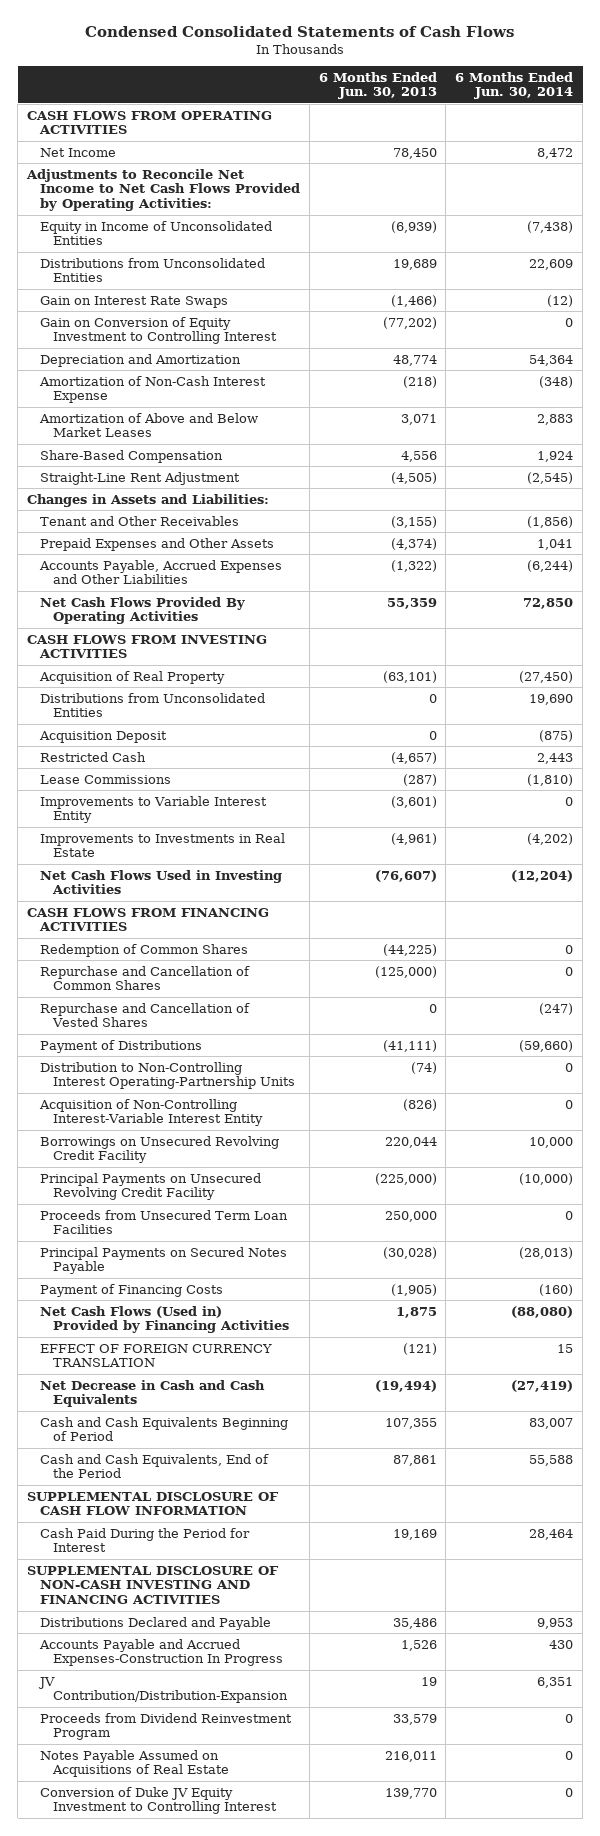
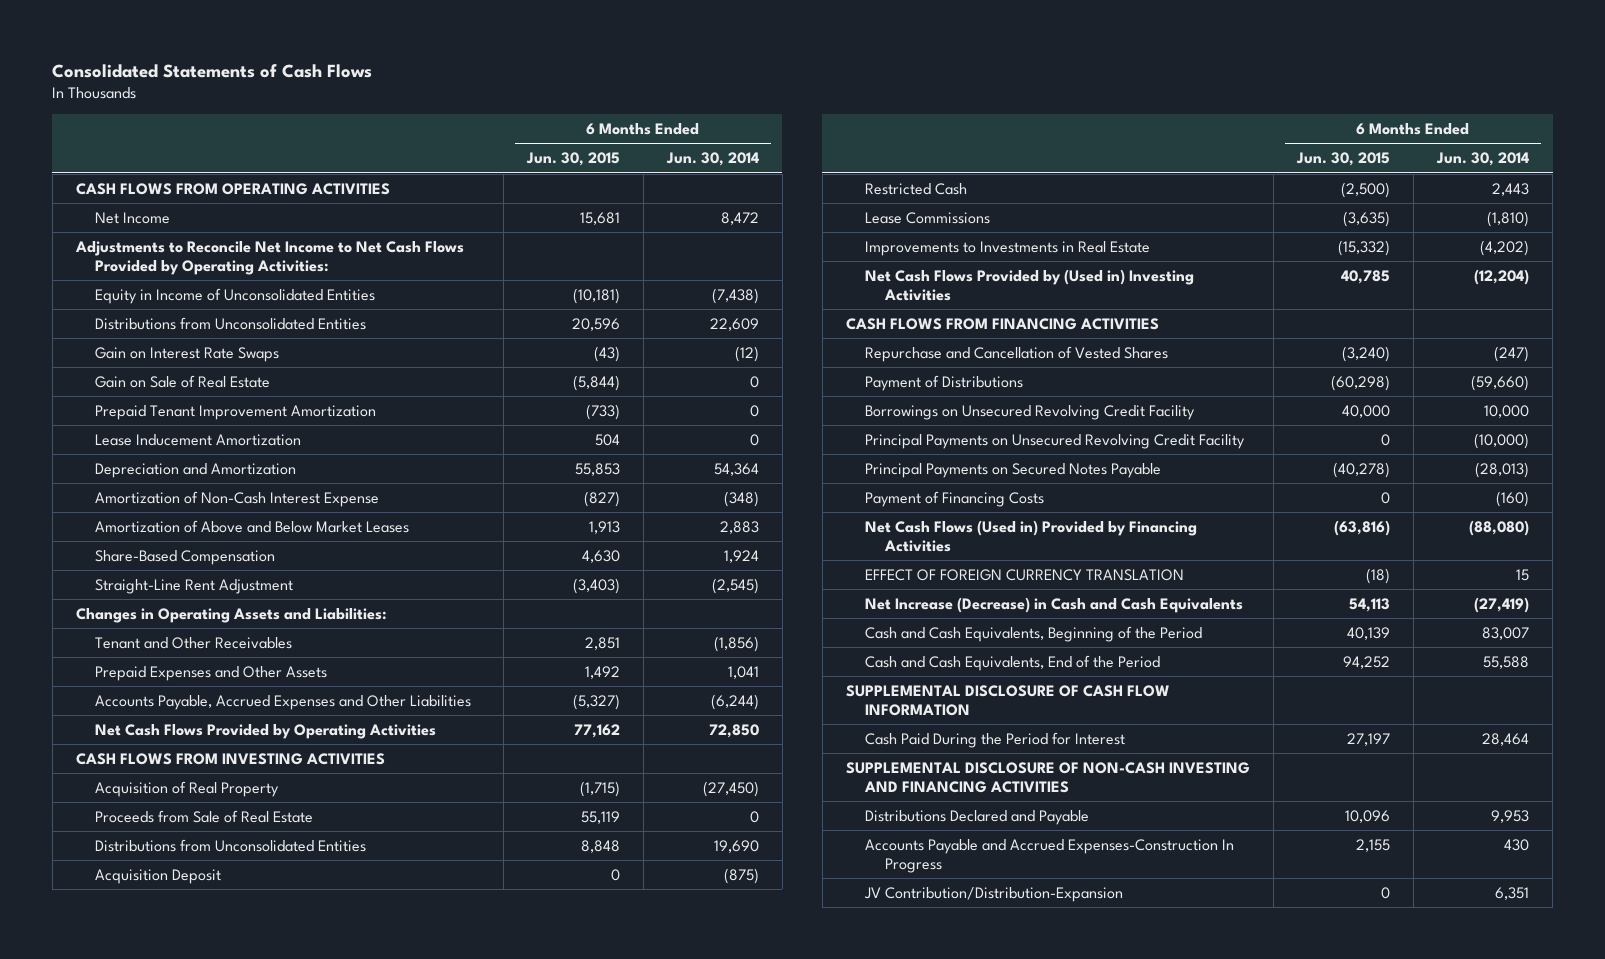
[85,25,515,37] Condensed Consolidated Statements of Cash Flows -> [52,63,373,78] Consolidated Statements of Cash Flows
[318,71,437,100] 6 Months Ended Jun. 30, 2013 -> none
none -> [525,152,620,167] Jun. 30, 2015
[39,316,277,345] Gain on Conversion of Equity Investment to Controlling Interest -> none
none -> [95,374,271,388] Gain on Sale of Real Estate
none -> [95,404,377,420] Prepaid Tenant Improvement Amortization
none -> [95,433,302,446] Lease Inducement Amortization
[26,493,269,507] Changes in Assets and Liabilities: -> [75,607,387,623] Changes in Operating Assets and Liabilities:
[39,596,245,625] Net Cash Flows Provided By Operating Activities -> [95,723,437,739] Net Cash Flows Provided by Operating Activities
none -> [95,809,314,823] Proceeds from Sale of Real Estate
[39,795,267,824] Improvements to Variable Interest Entity -> none
[39,869,282,895] Net Cash Flows Used in Investing Activities -> [865,268,1195,301] Net Cash Flows Provided by (Used in) Investing Activities
[39,943,248,957] Redemption of Common Shares -> none
[39,965,250,991] Repurchase and Cancellation of Common Shares -> none
[39,1061,295,1090] Distribution to Non-Controlling Interest Operating-Partnership Units -> none
[38,1098,263,1127] Acquisition of Non-Controlling Interest-Variable Interest Entity -> none
[39,1209,288,1235] Proceeds from Unsecured Term Loan Facilities -> none
[39,1379,265,1408] Net Decrease in Cash and Cash Equivalents -> [865,596,1244,613] Net Increase (Decrease) in Cash and Cash Equivalents
[39,1416,288,1442] Cash and Cash Equivalents Beginning of Period -> [865,625,1203,642] Cash and Cash Equivalents, Beginning of the Period
[39,1712,292,1741] Proceeds from Dividend Reinvestment Program -> none
[39,1749,229,1778] Notes Payable Assumed on Acquisitions of Real Estate -> none
[39,1786,277,1815] Conversion of Duke JV Equity Investment to Controlling Interest -> none

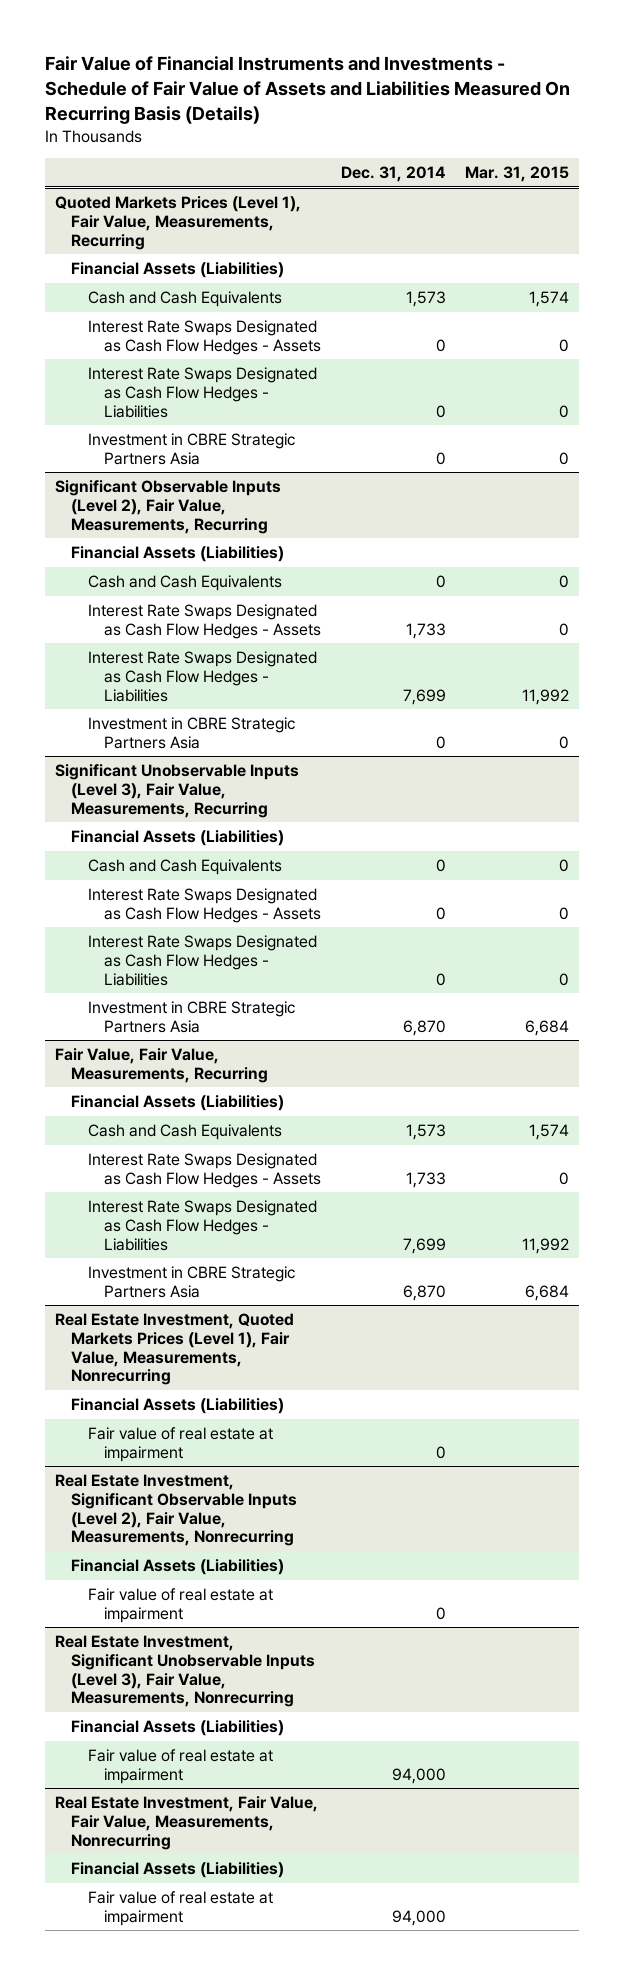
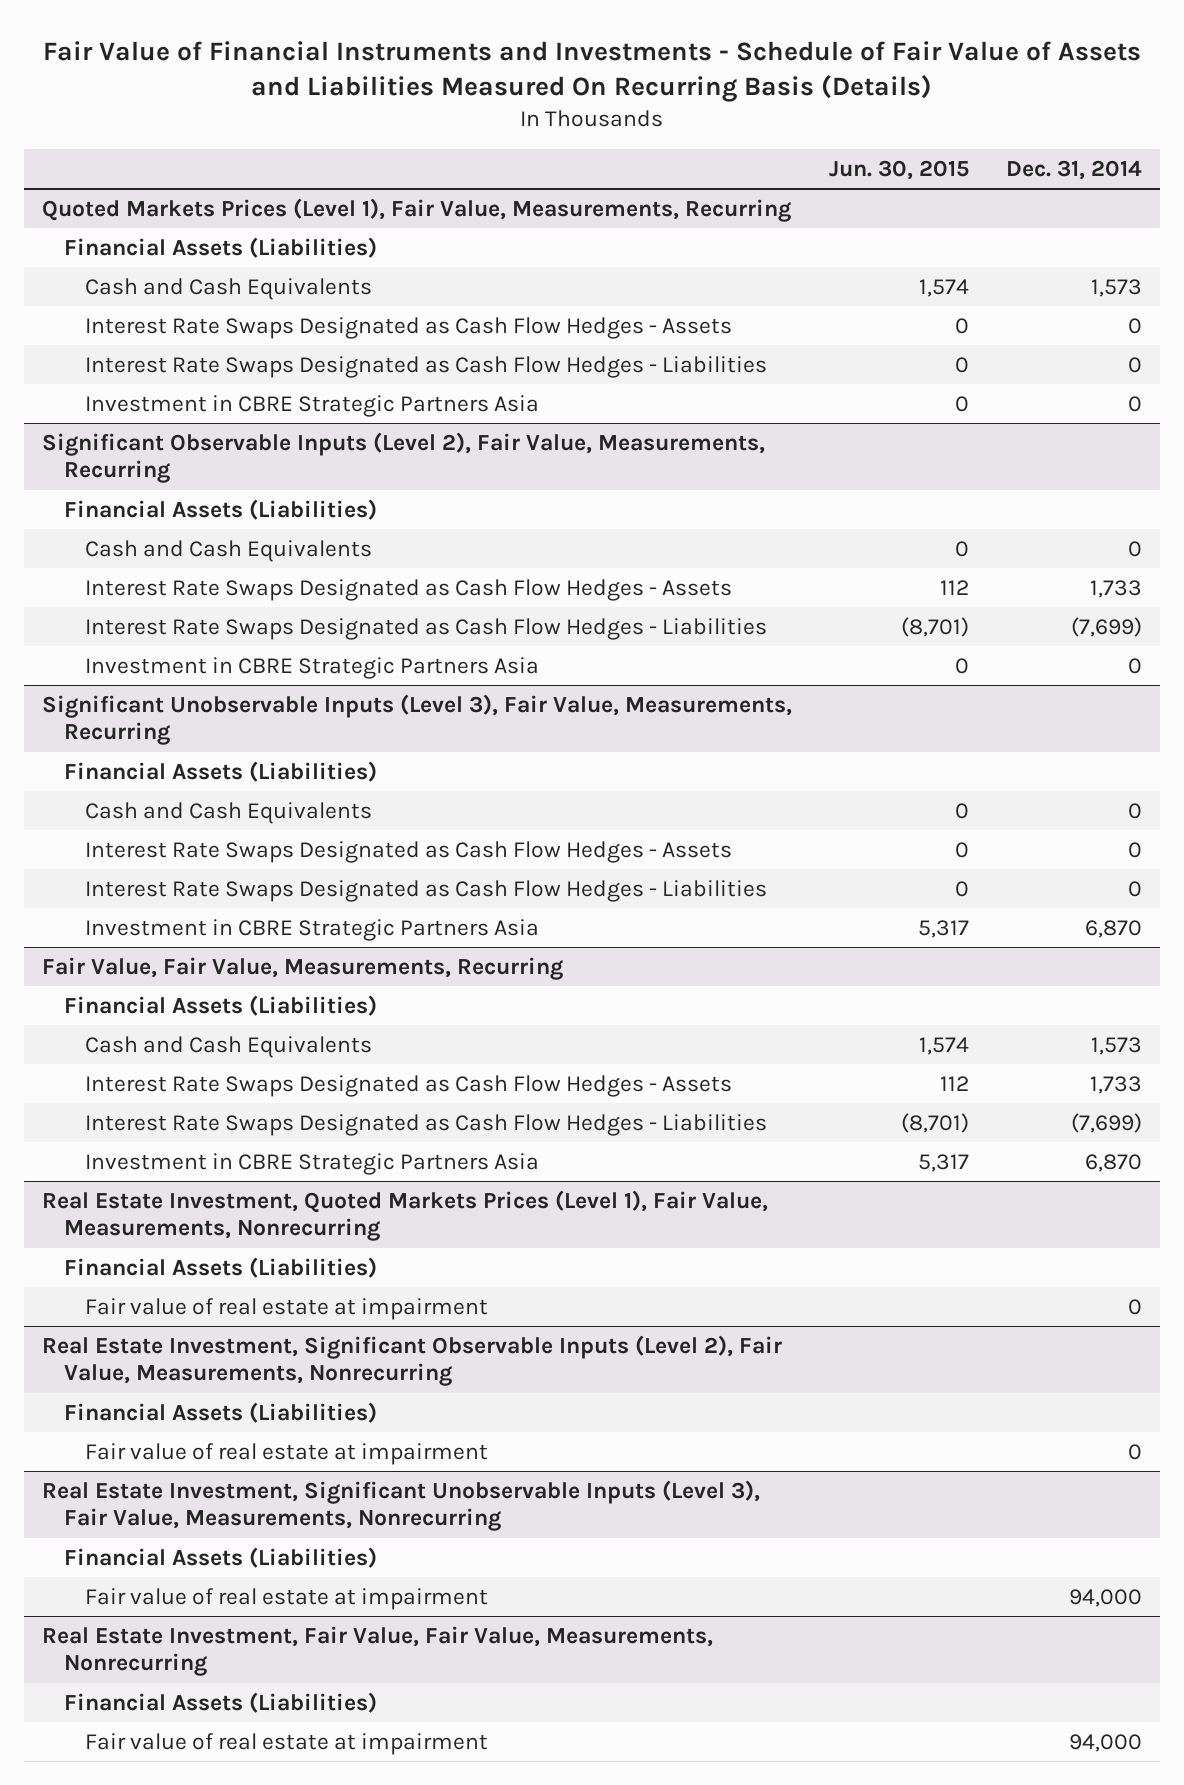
[465,166,570,183] Mar. 31, 2015 -> none
none -> [829,159,970,180] Jun. 30, 2015
[402,688,446,705] 7,699 -> [1070,616,1142,637] (7,699)
[402,1237,446,1254] 7,699 -> [1070,1112,1142,1133] (7,699)

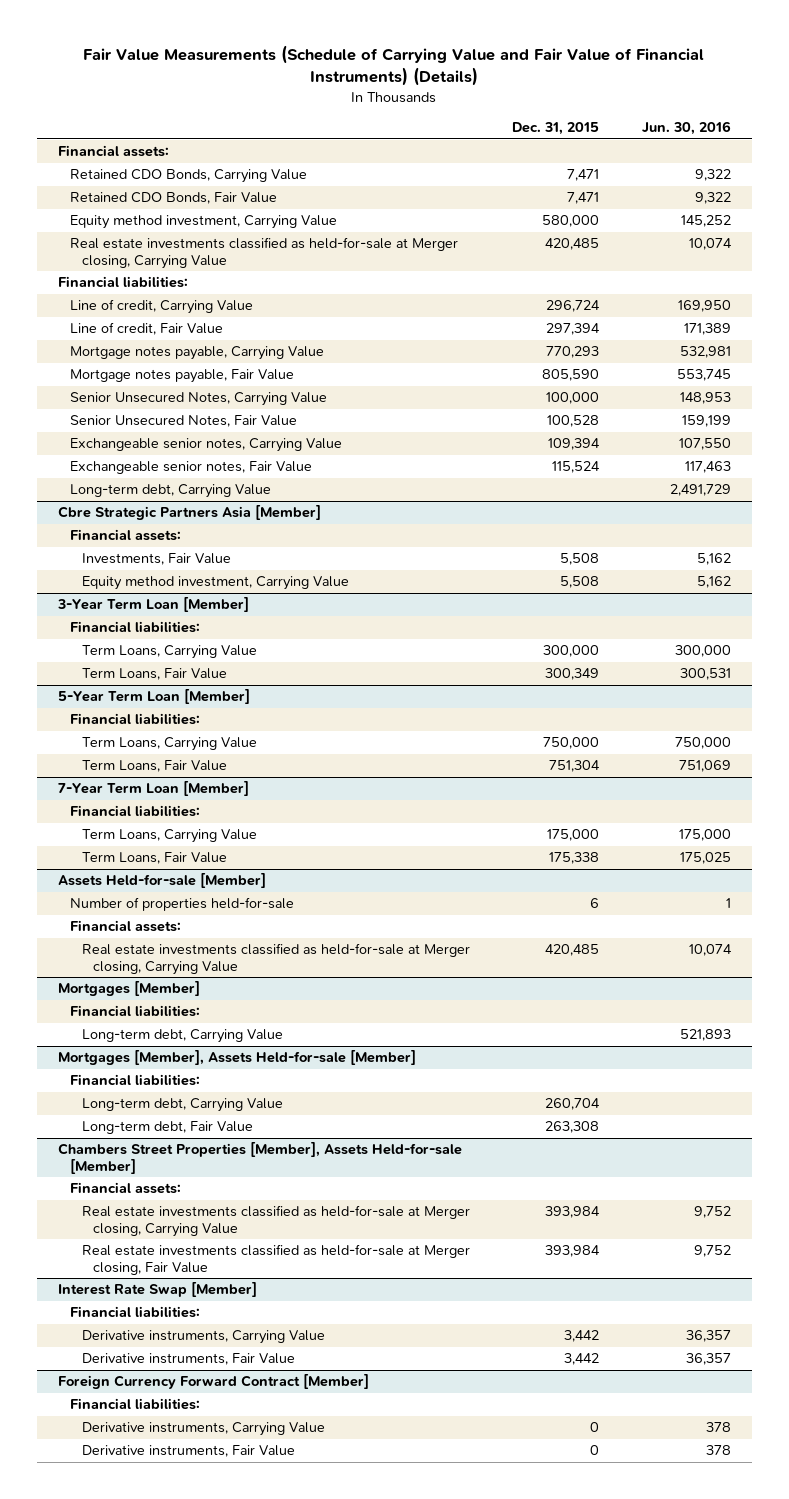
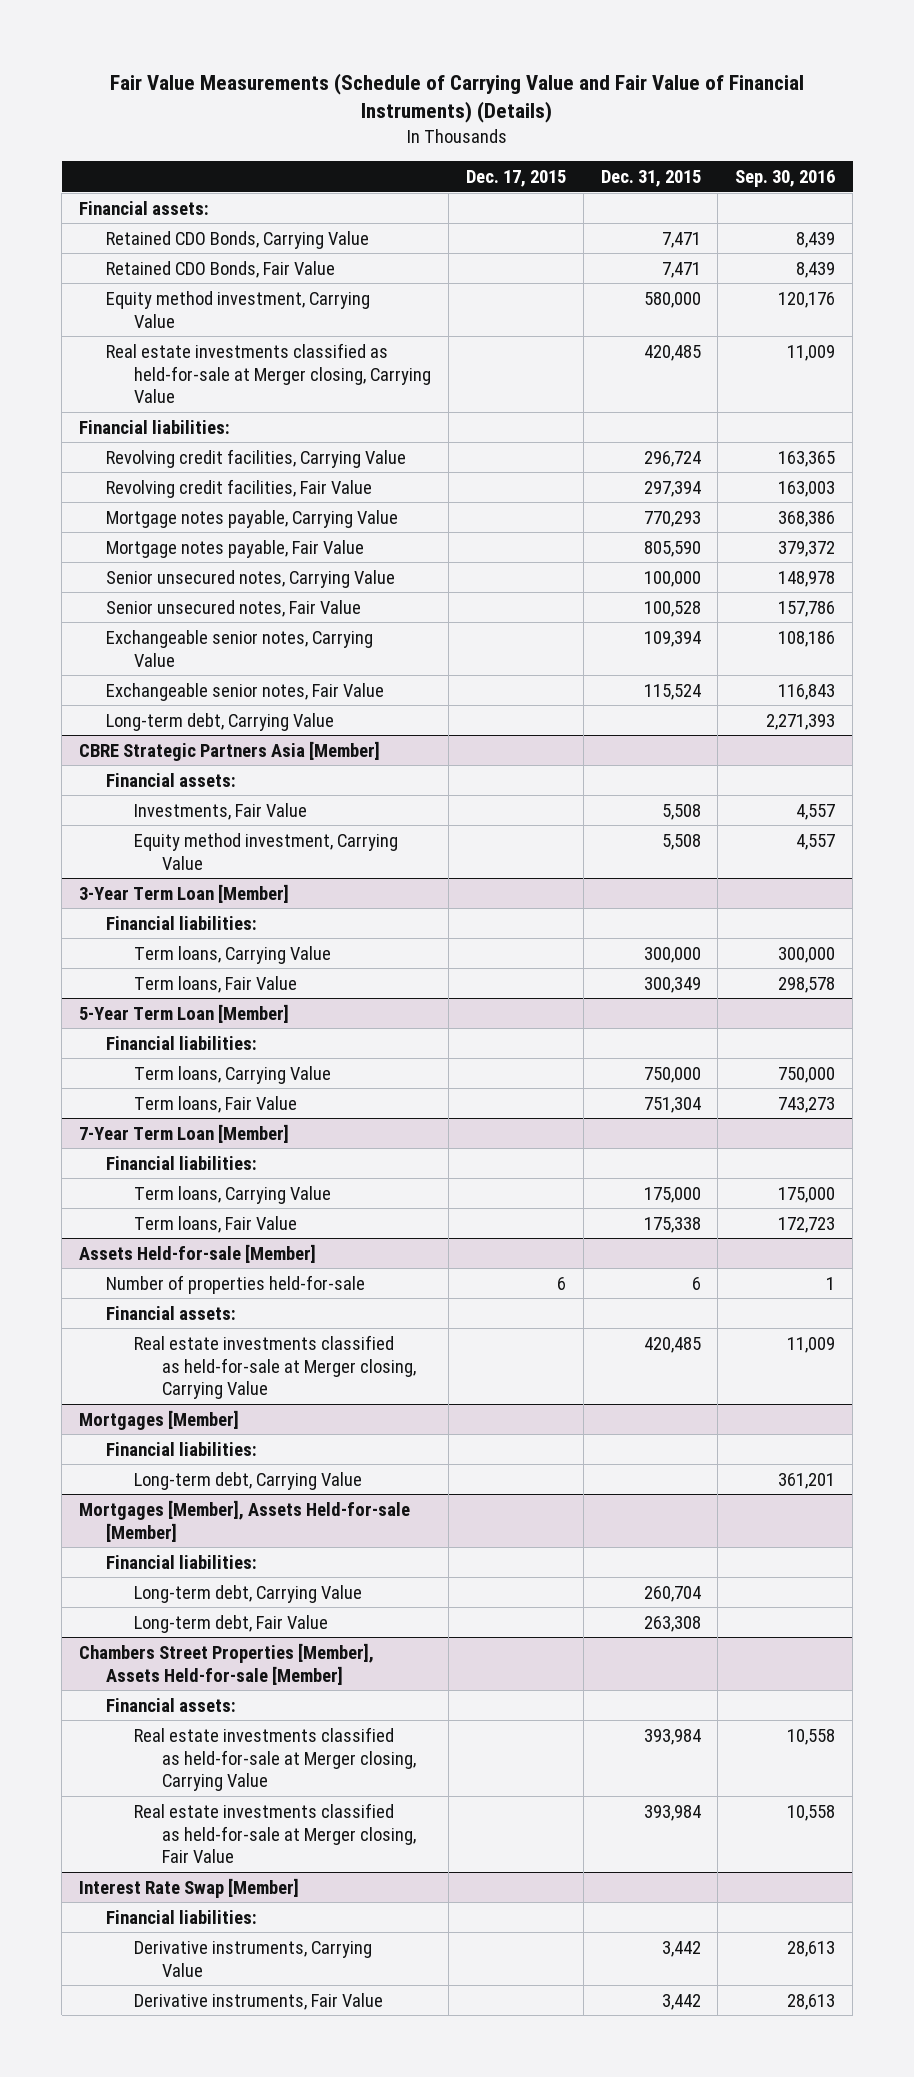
[641,121,731,136] Jun. 30, 2016 -> none
none -> [465,169,566,187] Dec. 17, 2015
none -> [735,169,836,187] Sep. 30, 2016
[70,299,254,315] Line of credit, Carrying Value -> [106,448,407,468] Revolving credit facilities, Carrying Value
[70,322,224,336] Line of credit, Fair Value -> [106,478,373,498] Revolving credit facilities, Fair Value
[70,392,328,407] Senior Unsecured Notes, Carrying Value -> [106,569,396,588] Senior unsecured notes, Carrying Value
[70,415,298,428] Senior Unsecured Notes, Fair Value -> [106,599,362,617] Senior unsecured notes, Fair Value
[58,505,322,521] Cbre Strategic Partners Asia [Member] -> [78,740,380,761] CBRE Strategic Partners Asia [Member]
[81,645,257,660] Term Loans, Carrying Value -> [133,945,331,964] Term loans, Carrying Value
[81,668,227,681] Term Loans, Fair Value -> [133,975,297,993] Term loans, Fair Value
[81,737,257,752] Term Loans, Carrying Value -> [133,1065,331,1084] Term loans, Carrying Value
[81,760,227,773] Term Loans, Fair Value -> [133,1095,297,1113] Term loans, Fair Value
[81,829,257,844] Term Loans, Carrying Value -> [133,1185,331,1204] Term loans, Carrying Value
[81,852,227,865] Term Loans, Fair Value -> [133,1215,297,1233] Term loans, Fair Value
[58,1374,370,1390] Foreign Currency Forward Contract [Member] -> none
[70,1398,201,1411] Financial liabilities: -> none
[81,1422,325,1437] Derivative instruments, Carrying Value -> none
[81,1445,295,1458] Derivative instruments, Fair Value -> none

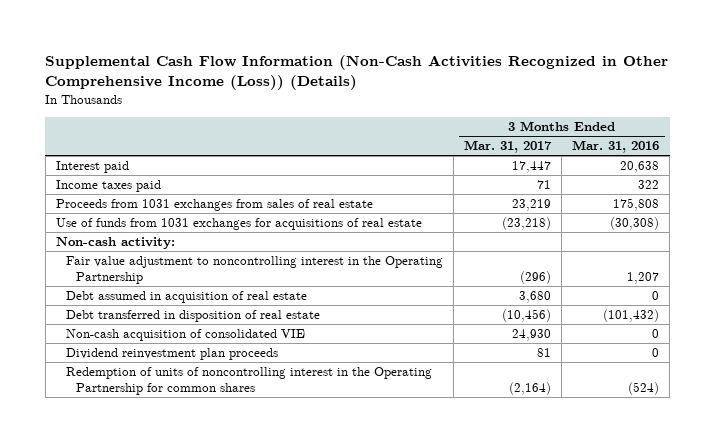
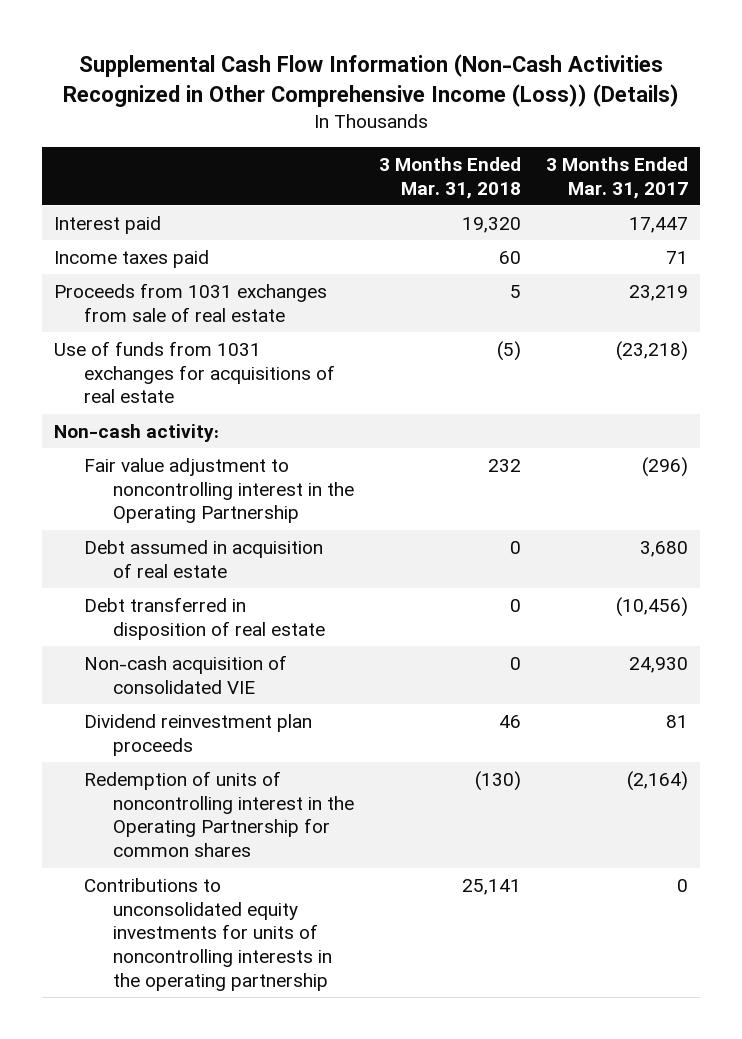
[572,140,660,154] Mar. 31, 2016 -> none
none -> [379,156,522,199] 3 Months Ended Mar. 31, 2018
[55,199,373,212] Proceeds from 1031 exchanges from sales of real estate -> [54,282,328,322] Proceeds from 1031 exchanges from sale of real estate
none -> [83,877,333,991] Contributions to unconsolidated equity investments for units of noncontrolling interests in the operating partnership

